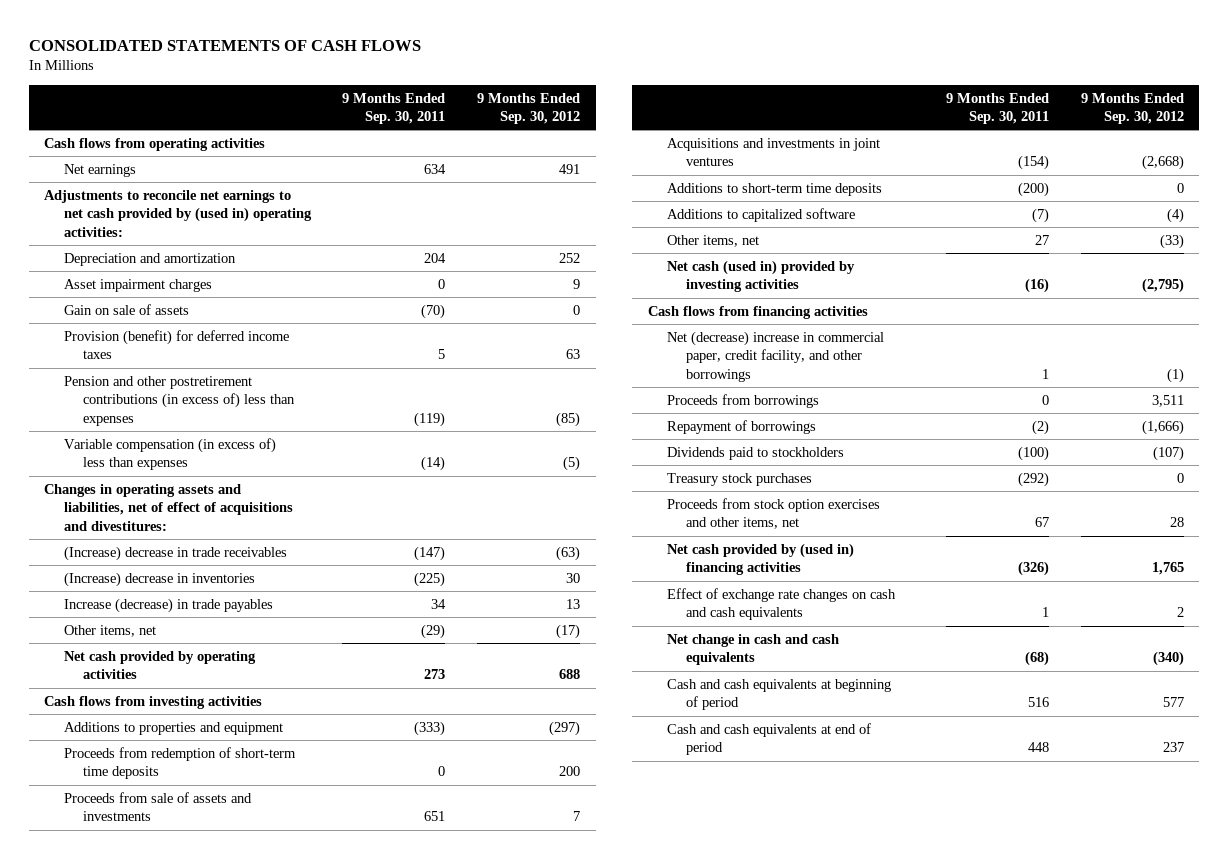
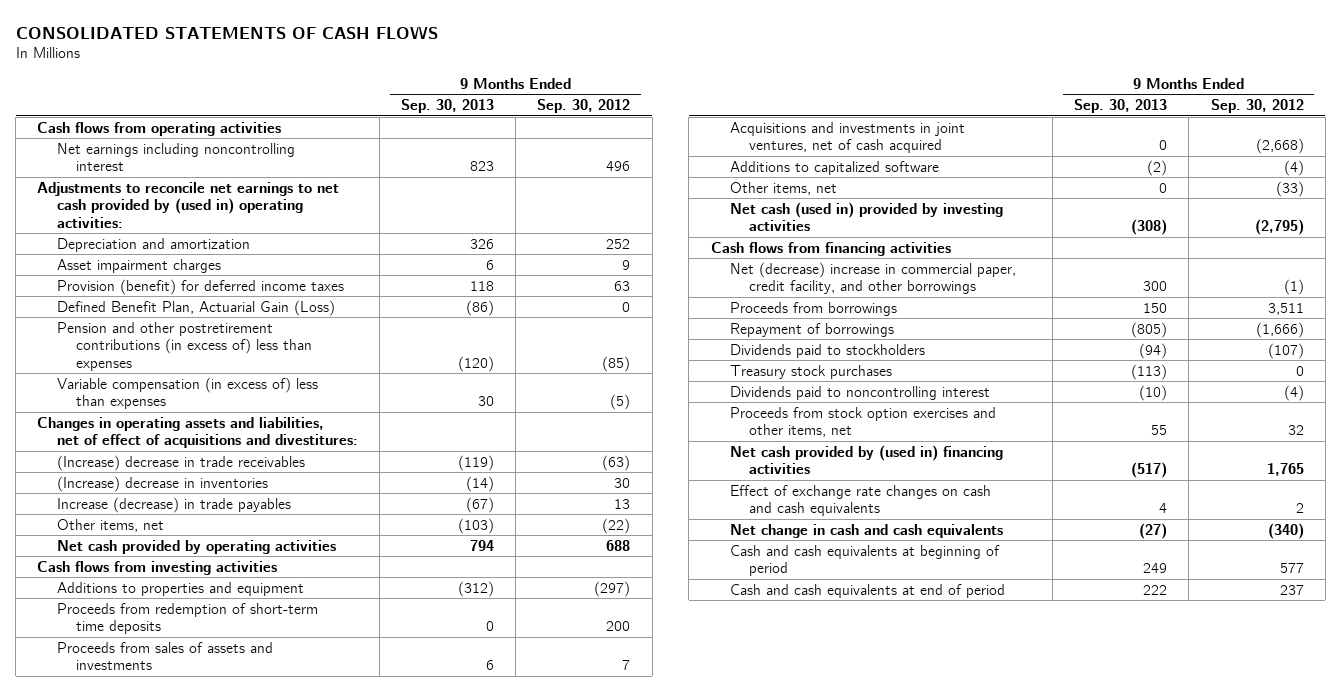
[342,92,446,124] 9 Months Ended Sep. 30, 2011 -> none
none -> [401,99,495,114] Sep. 30, 2013
[63,163,136,177] Net earnings -> none
none -> [56,142,295,172] Net earnings including noncontrolling interest
[63,303,189,315] Gain on sale of assets -> none
none -> [56,299,335,316] Defined Benefit Plan, Actuarial Gain (Loss)
[556,623,581,639] (17) -> [602,517,631,534] (22)
[666,182,882,196] Additions to short-term time deposits -> none
[63,791,252,822] Proceeds from sale of assets and investments -> [56,641,273,671] Proceeds from sales of assets and investments
[666,137,880,167] Acquisitions and investments in joint ventures -> [729,121,965,154] Acquisitions and investments in joint ventures, net of cash acquired
none -> [729,385,990,400] Dividends paid to noncontrolling interest
[1169,517,1184,528] 28 -> [1287,425,1304,436] 32

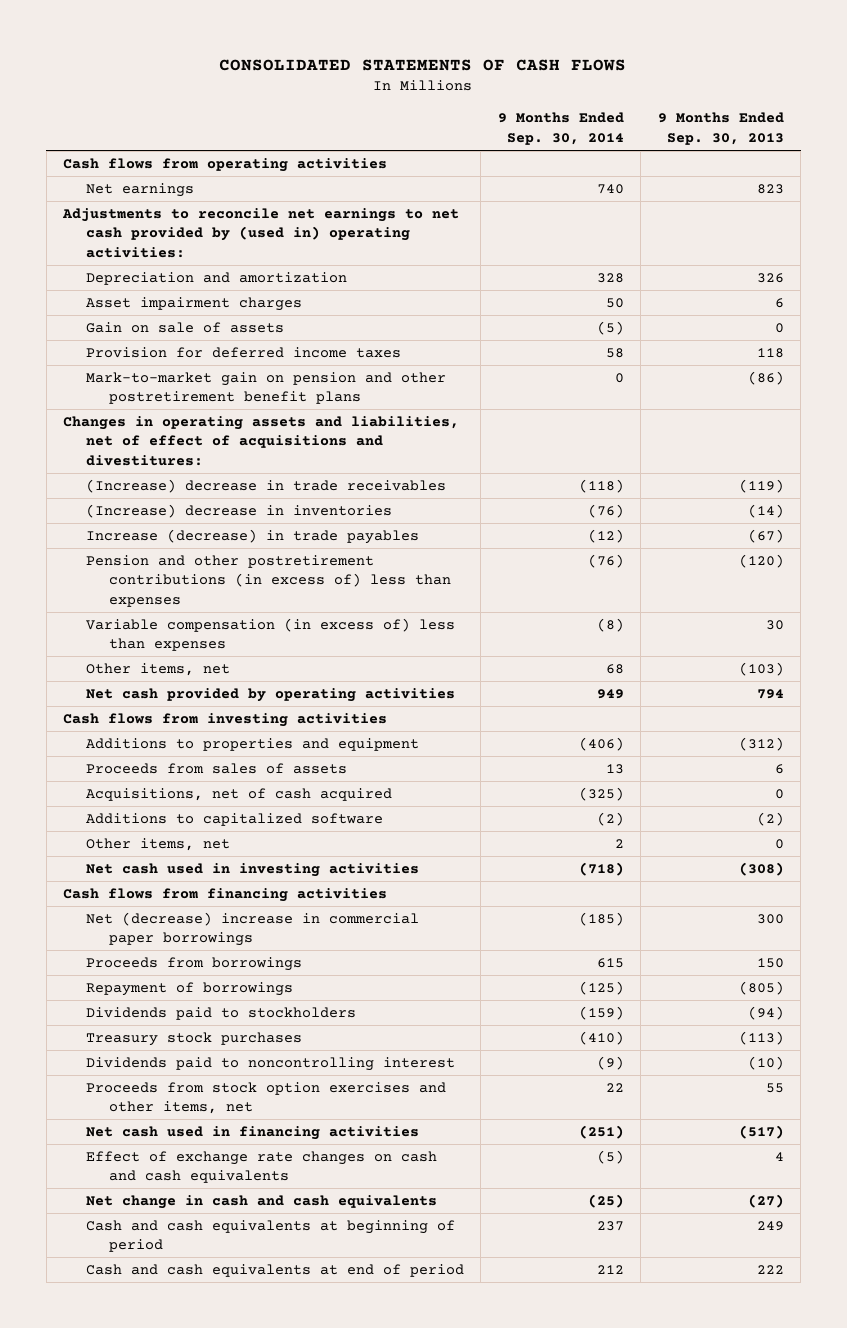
[537,99,631,114] Sep. 30, 2012 -> none
none -> [497,112,624,146] 9 Months Ended Sep. 30, 2014
[56,142,295,172] Net earnings including noncontrolling interest -> [85,182,194,197] Net earnings
none -> [85,321,284,333] Gain on sale of assets
[56,278,344,295] Provision (benefit) for deferred income taxes -> [85,346,401,358] Provision for deferred income taxes
[56,299,335,316] Defined Benefit Plan, Actuarial Gain (Loss) -> [85,371,446,405] Mark-to-market gain on pension and other postretirement benefit plans
[56,321,313,371] Pension and other postretirement contributions (in excess of) less than expenses -> [85,554,451,607] Pension and other postretirement contributions (in excess of) less than expenses
[56,376,318,410] Variable compensation (in excess of) less than expenses -> [85,617,455,652] Variable compensation (in excess of) less than expenses
[56,602,318,635] Proceeds from redemption of short-term time deposits -> none
[56,641,273,671] Proceeds from sales of assets and investments -> [85,762,347,774] Proceeds from sales of assets
[729,121,965,154] Acquisitions and investments in joint ventures, net of cash acquired -> [85,787,392,801] Acquisitions, net of cash acquired
[729,201,1003,232] Net cash (used in) provided by investing activities -> [85,862,419,877] Net cash used in investing activities
[729,261,1016,295] Net (decrease) increase in commercial paper, credit facility, and other borrowings -> [85,911,419,947] Net (decrease) increase in commercial paper borrowings
[729,444,1003,475] Net cash provided by (used in) financing activities -> [85,1125,419,1140] Net cash used in financing activities

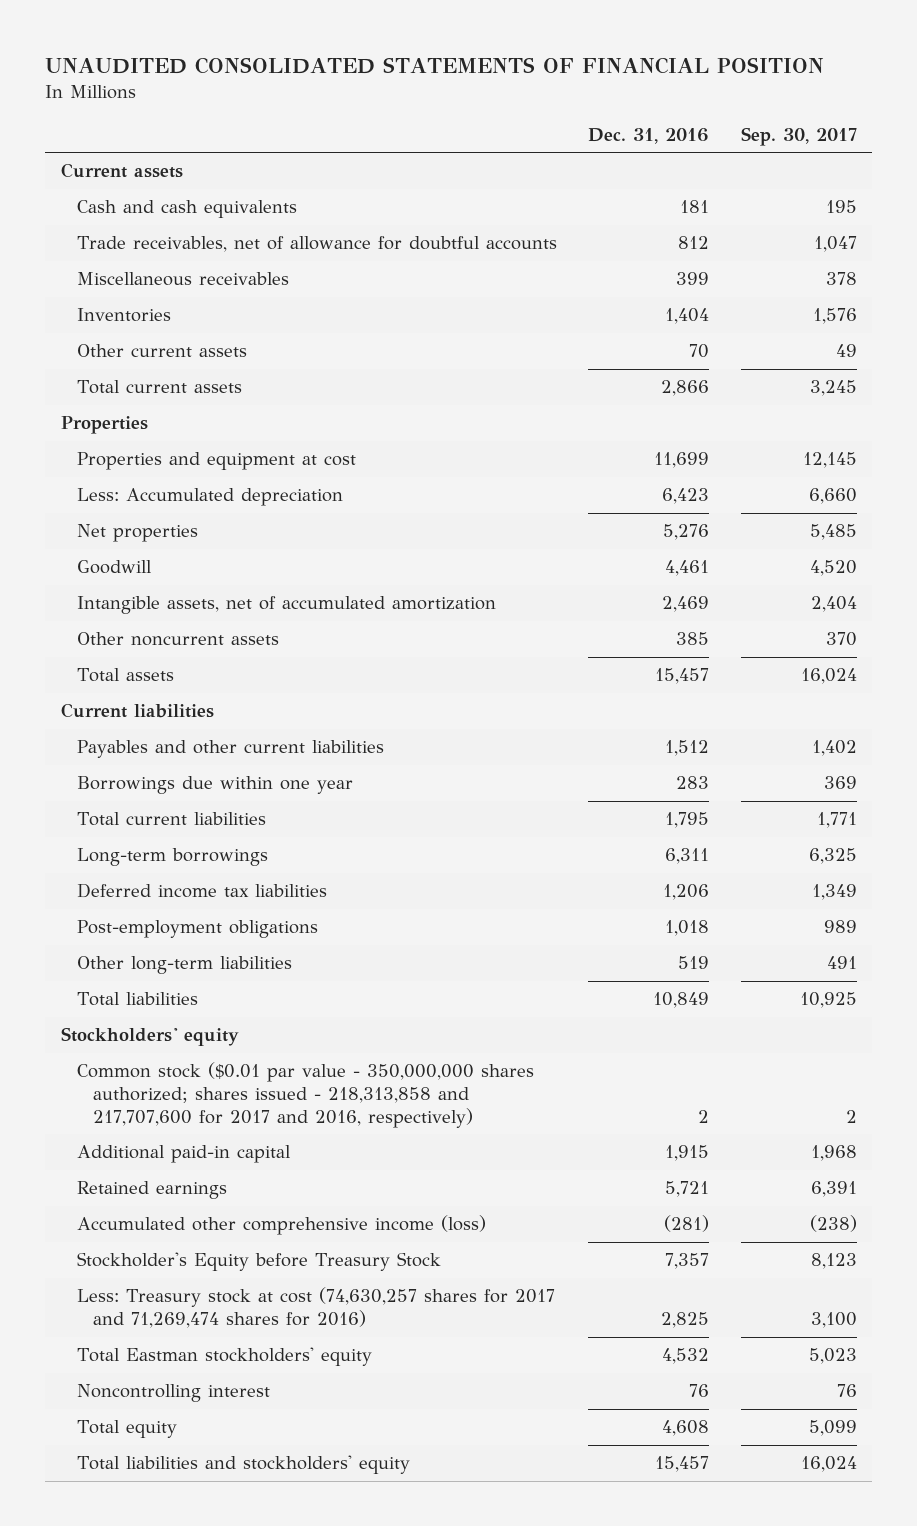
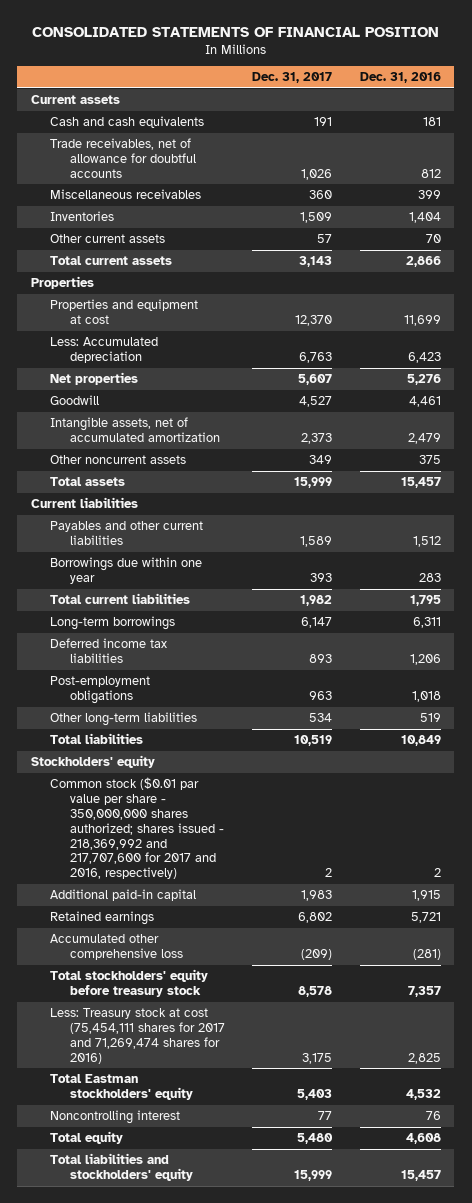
[44,57,824,75] UNAUDITED CONSOLIDATED STATEMENTS OF FINANCIAL POSITION -> [31,26,439,37] CONSOLIDATED STATEMENTS OF FINANCIAL POSITION
[740,126,857,146] Sep. 30, 2017 -> none
none -> [252,72,333,84] Dec. 31, 2017
[662,596,710,613] 2,469 -> [407,432,441,444] 2,479
[676,632,710,646] 385 -> [418,455,441,465] 375
[76,1062,534,1128] Common stock ($0.01 par value - 350,000,000 shares authorized; shares issued - 218,313,858 and 217,707,600 for 2017 and 2016, respectively) -> [50,777,224,880] Common stock ($0.01 par value per share - 350,000,000 shares authorized; shares issued - 218,369,992 and 217,707,600 for 2017 and 2016, respectively)
[76,1215,486,1236] Accumulated other comprehensive income (loss) -> [50,934,183,960] Accumulated other comprehensive loss
[76,1252,441,1272] Stockholder's Equity before Treasury Stock -> [50,969,209,997] Total stockholders' equity before treasury stock
[76,1287,555,1329] Less: Treasury stock at cost (74,630,257 shares for 2017 and 71,269,474 shares for 2016) -> [50,1008,225,1064] Less: Treasury stock at cost (75,454,111 shares for 2017 and 71,269,474 shares for 2016)

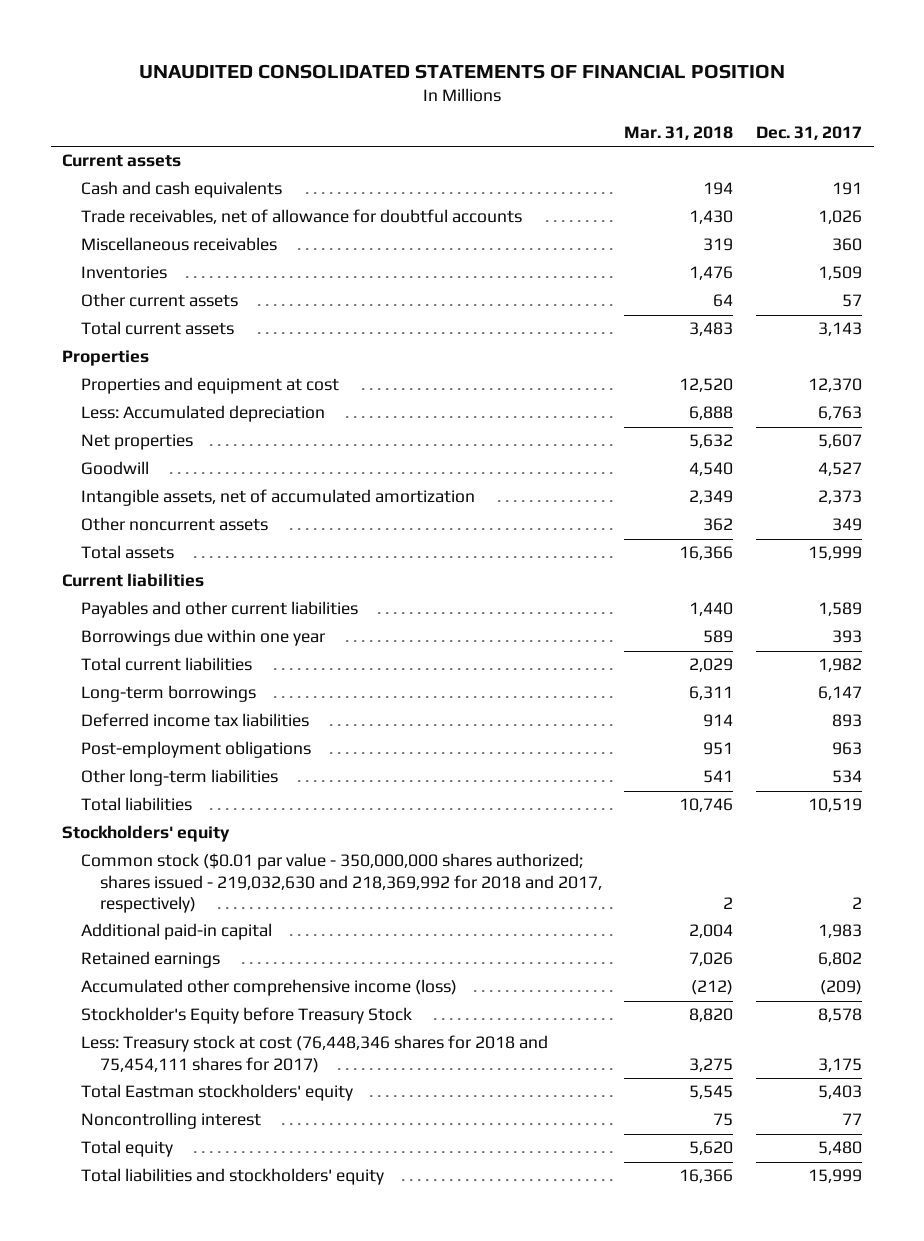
[31,26,439,37] CONSOLIDATED STATEMENTS OF FINANCIAL POSITION -> [139,63,786,79] UNAUDITED CONSOLIDATED STATEMENTS OF FINANCIAL POSITION
[359,72,441,84] Dec. 31, 2016 -> none
none -> [624,126,734,141] Mar. 31, 2018
[50,777,224,880] Common stock ($0.01 par value per share - 350,000,000 shares authorized; shares issued - 218,369,992 and 217,707,600 for 2017 and 2016, respectively) -> [80,853,602,913] Common stock ($0.01 par value - 350,000,000 shares authorized; shares issued - 219,032,630 and 218,369,992 for 2018 and 2017, respectively)
[50,934,183,960] Accumulated other comprehensive loss -> [80,979,457,997] Accumulated other comprehensive income (loss)
[50,969,209,997] Total stockholders' equity before treasury stock -> [80,1007,412,1025] Stockholder's Equity before Treasury Stock
[50,1008,225,1064] Less: Treasury stock at cost (75,454,111 shares for 2017 and 71,269,474 shares for 2016) -> [80,1035,548,1073] Less: Treasury stock at cost (76,448,346 shares for 2018 and 75,454,111 shares for 2017)

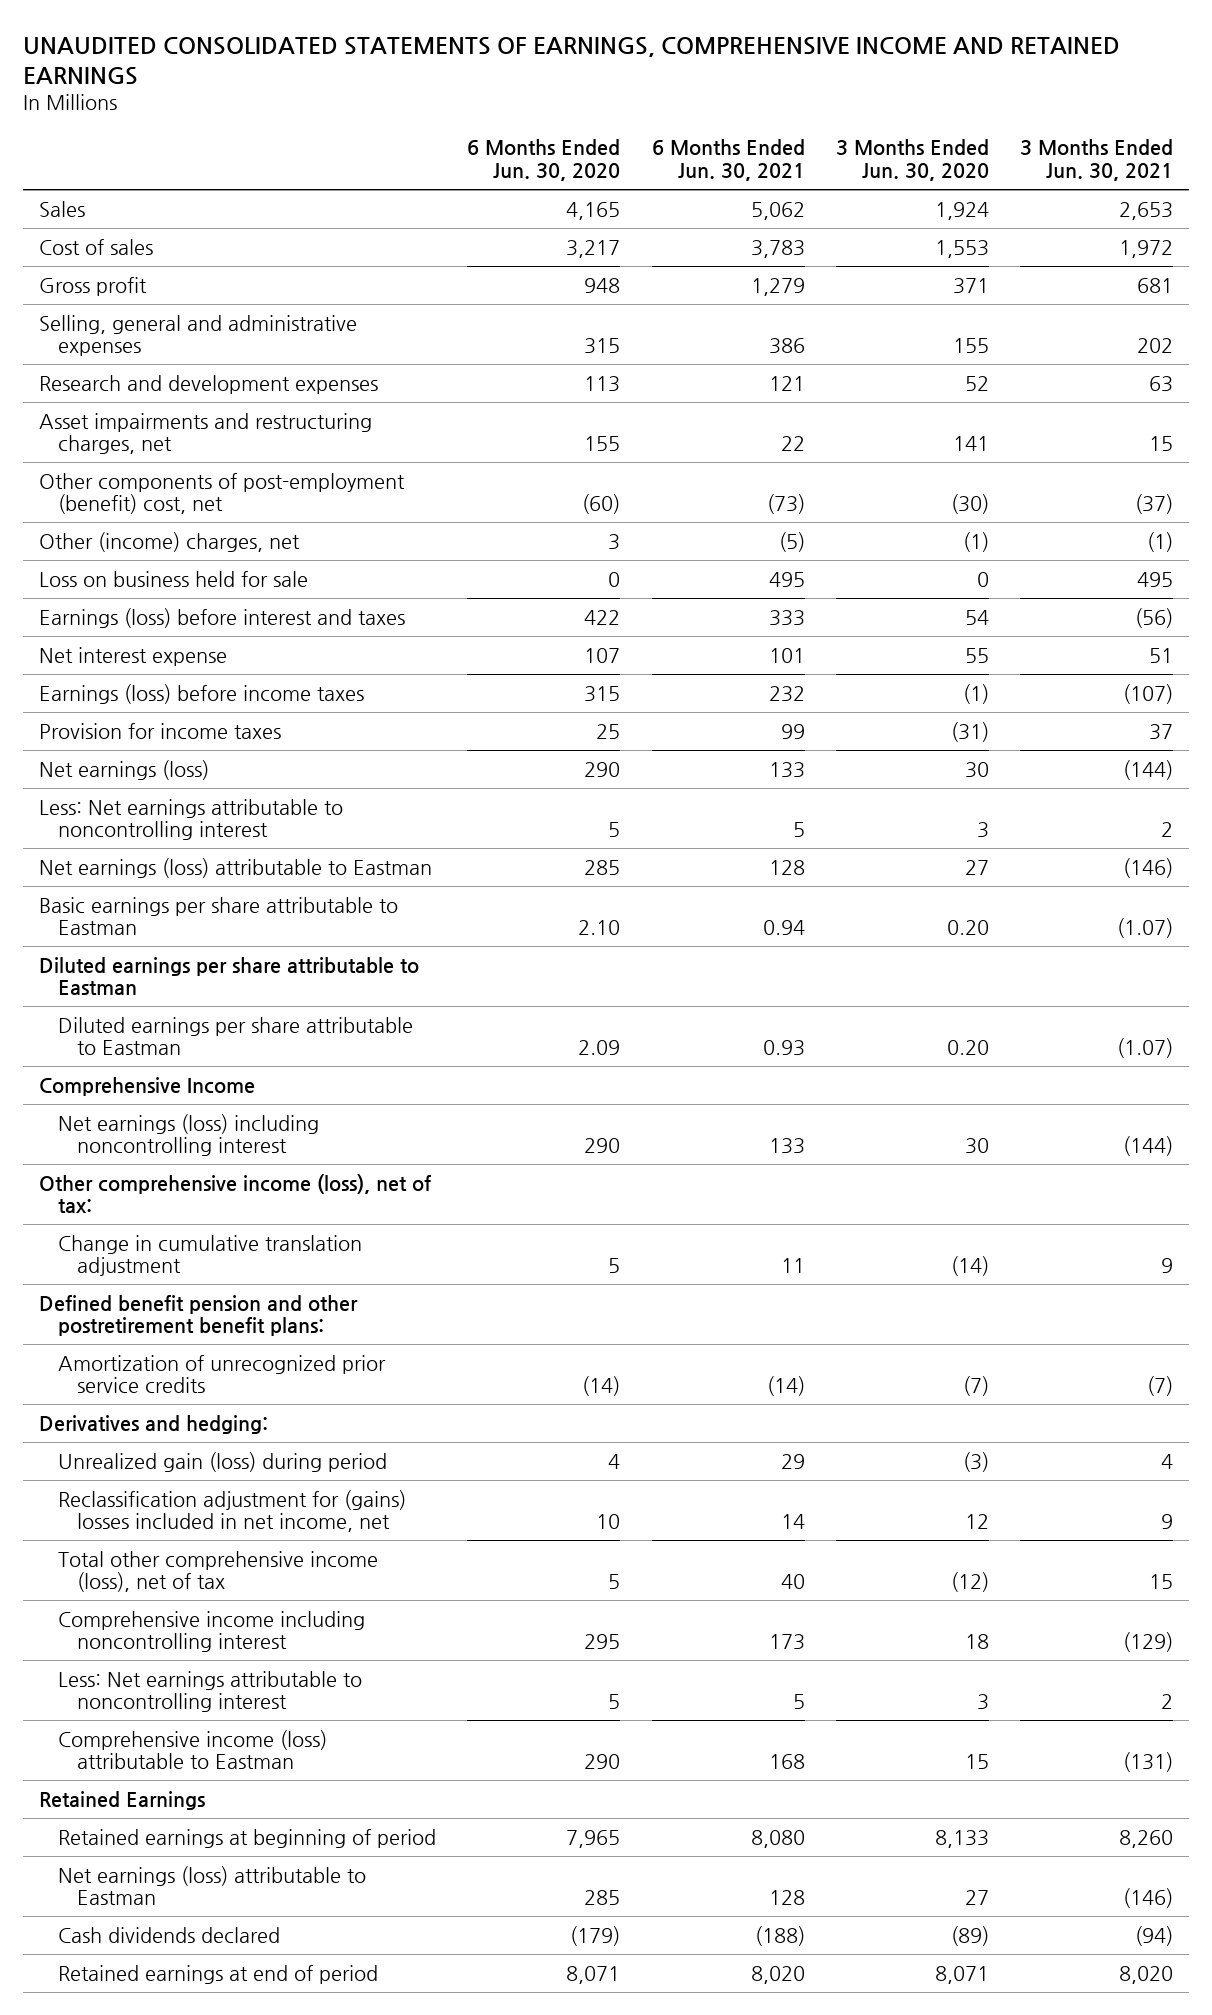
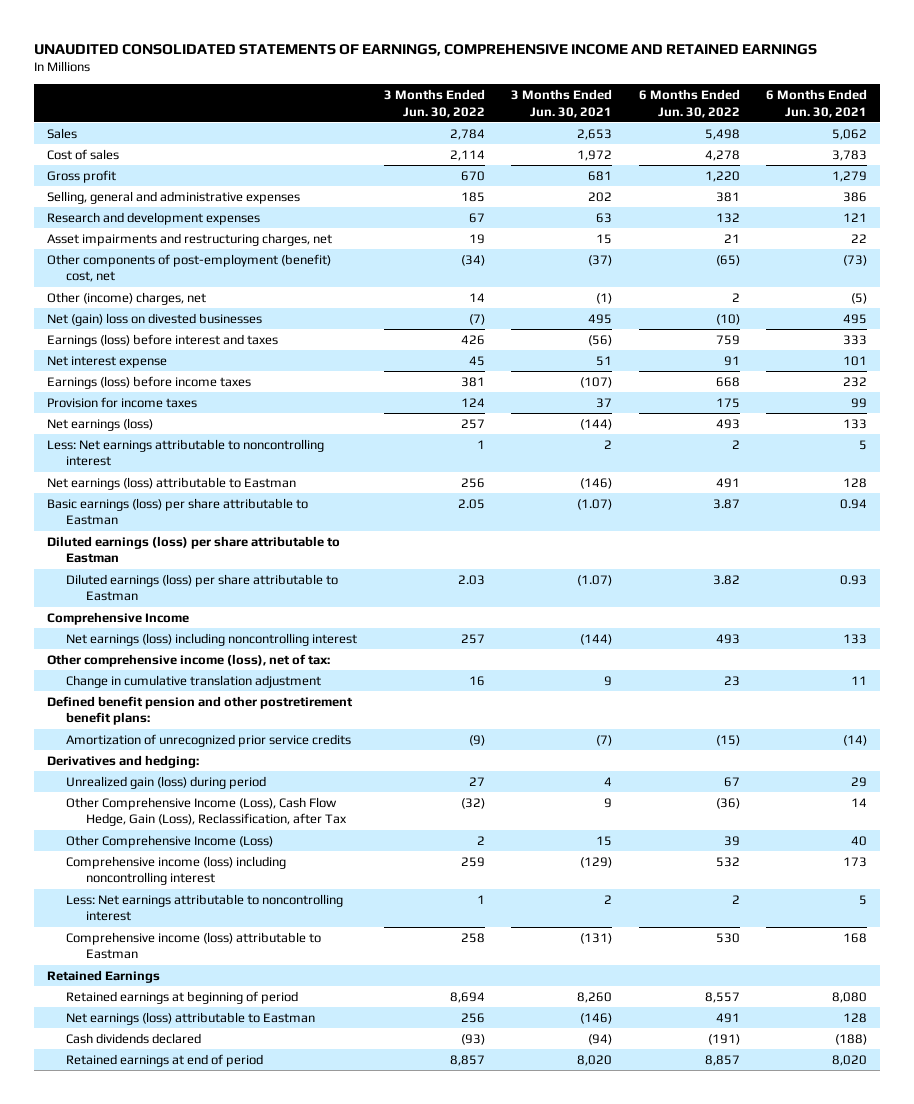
[467,139,621,182] 6 Months Ended Jun. 30, 2020 -> none
[836,139,990,182] 3 Months Ended Jun. 30, 2020 -> none
none -> [383,89,485,118] 3 Months Ended Jun. 30, 2022
none -> [638,89,740,118] 6 Months Ended Jun. 30, 2022
[38,570,308,587] Loss on business held for sale -> [46,312,262,326] Net (gain) loss on divested businesses
[38,896,398,936] Basic earnings per share attributable to Eastman -> [46,497,308,526] Basic earnings (loss) per share attributable to Eastman
[38,956,419,996] Diluted earnings per share attributable to Eastman -> [46,535,340,564] Diluted earnings (loss) per share attributable to Eastman
[57,1016,413,1056] Diluted earnings per share attributable to Eastman -> [66,573,339,602] Diluted earnings (loss) per share attributable to Eastman
[57,1489,406,1533] Reclassification adjustment for (gains) losses included in net income, net -> [66,796,347,827] Other Comprehensive Income (Loss), Cash Flow Hedge, Gain (Loss), Reclassification, after Tax
[57,1550,378,1593] Total other comprehensive income (loss), net of tax -> [66,834,274,848] Other Comprehensive Income (Loss)
[57,1610,365,1653] Comprehensive income including noncontrolling interest -> [66,855,287,886] Comprehensive income (loss) including noncontrolling interest

